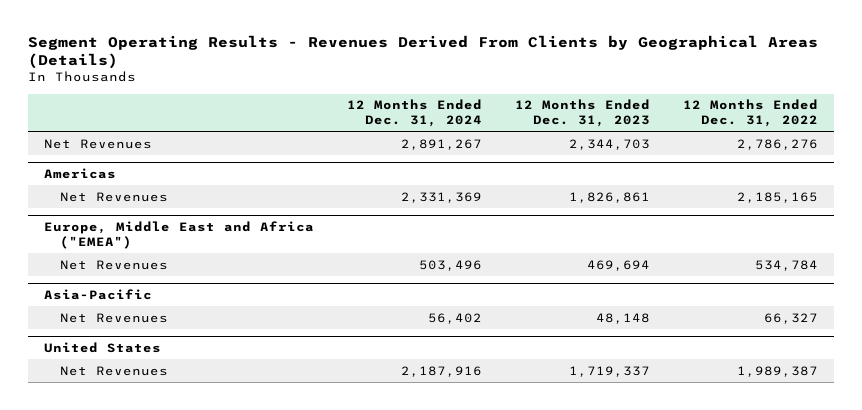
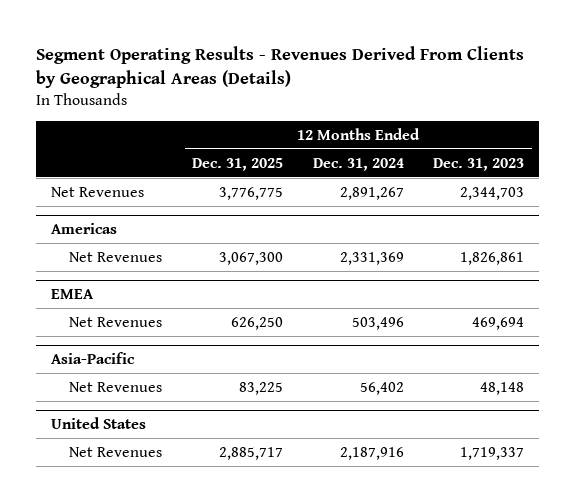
[682,99,818,128] 12 Months Ended Dec. 31, 2022 -> none
none -> [191,157,283,171] Dec. 31, 2025
[44,221,315,250] Europe, Middle East and Africa ("EMEA") -> [51,288,95,299] EMEA

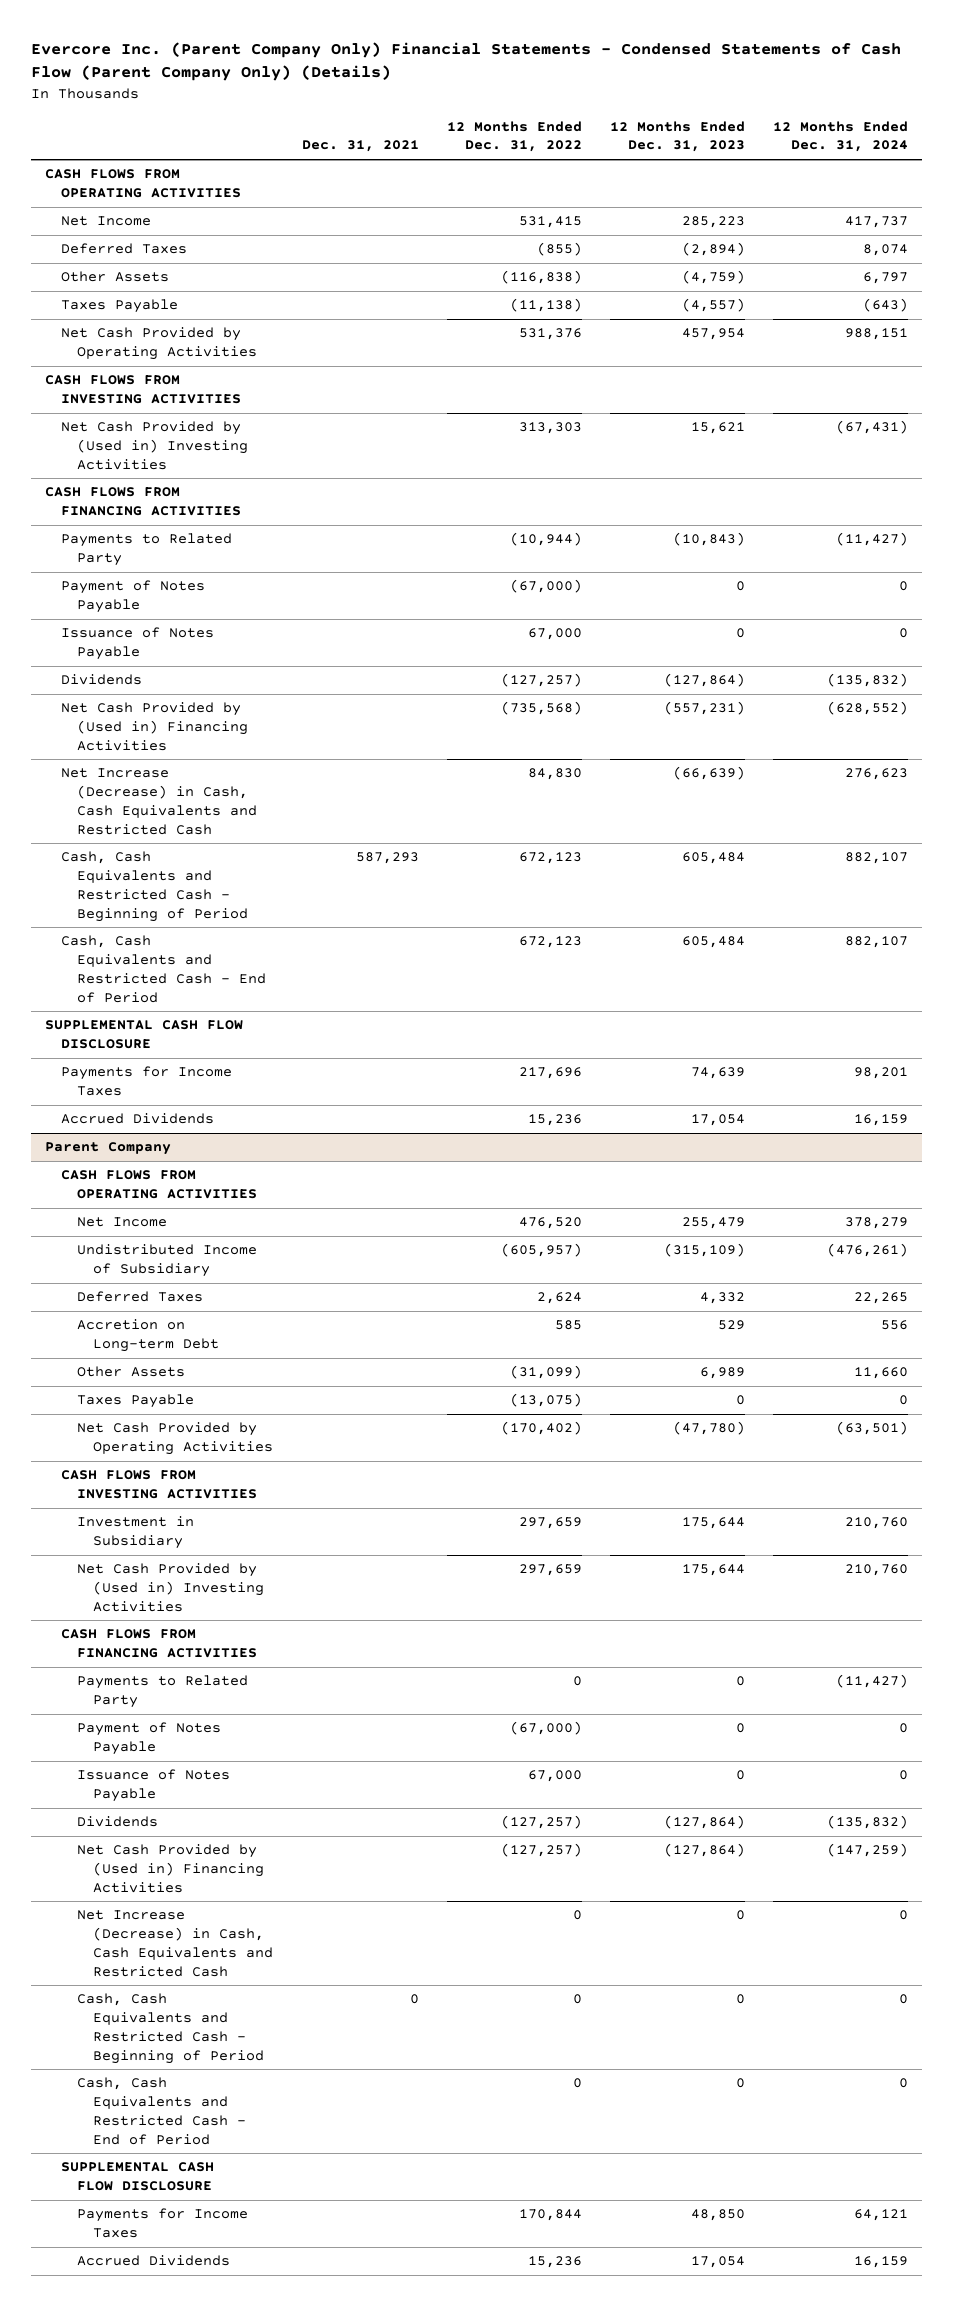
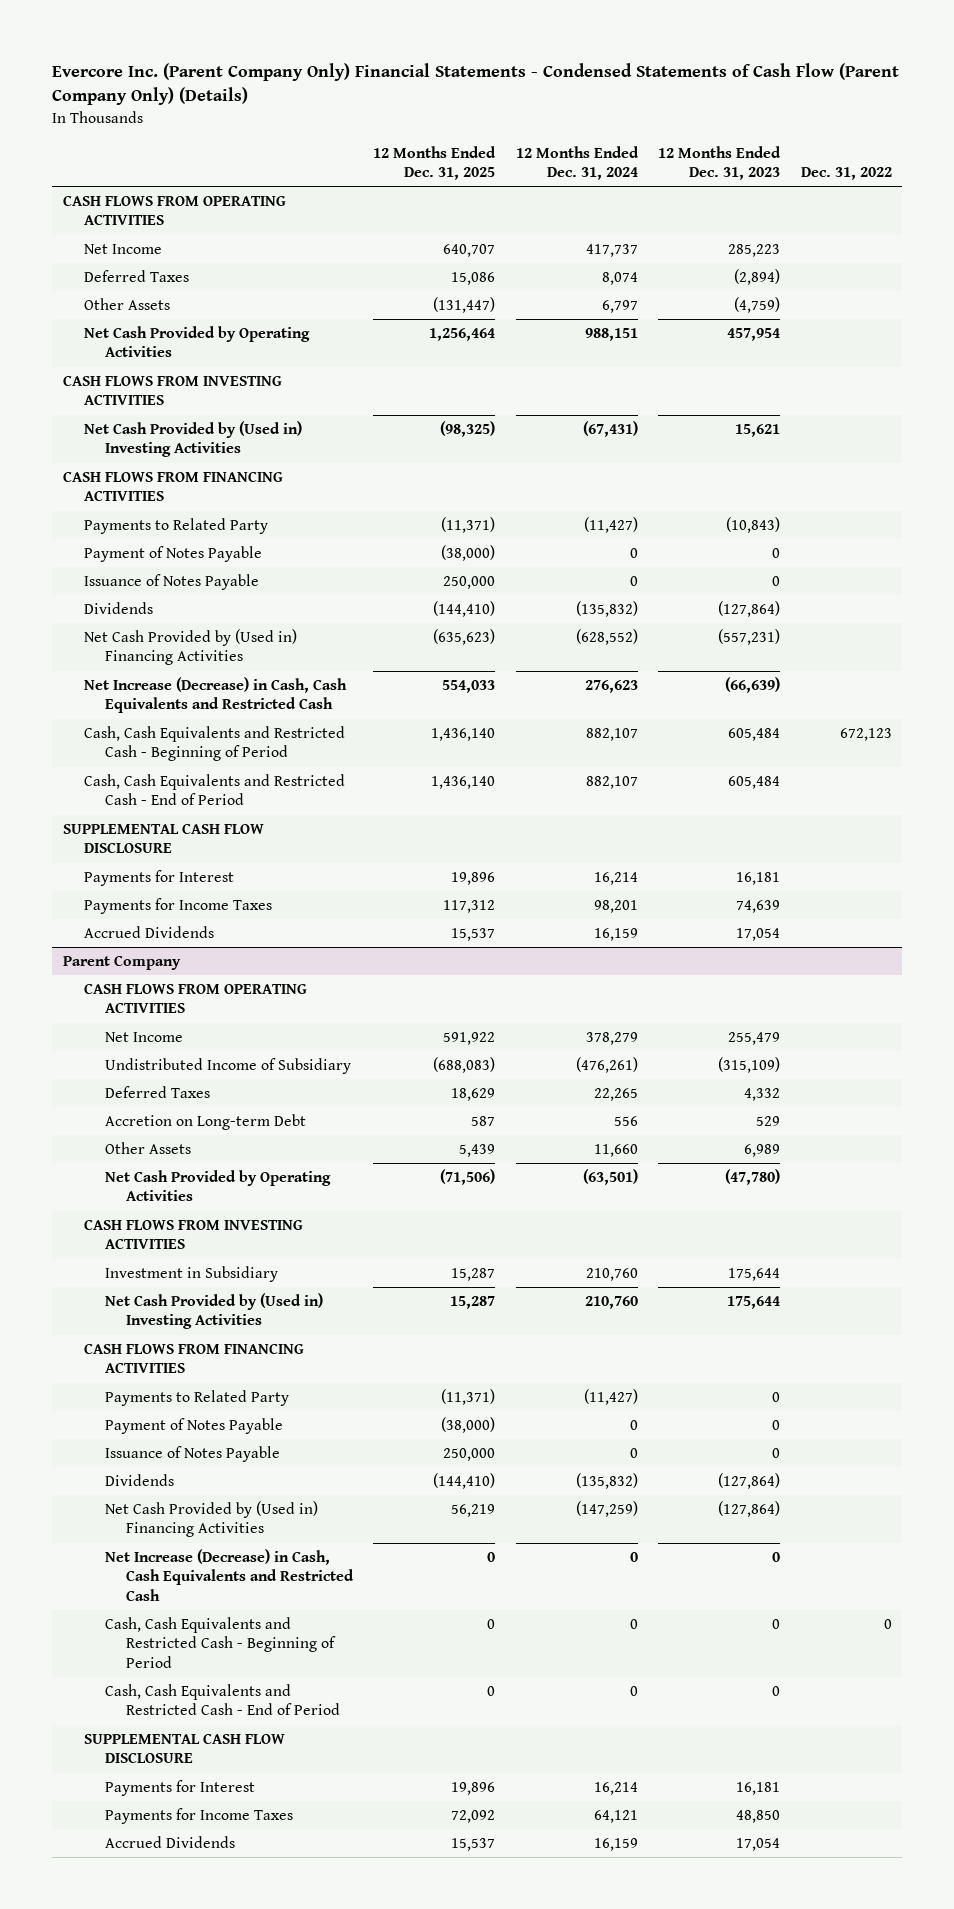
[301,140,419,153] Dec. 31, 2021 -> none
[446,120,582,153] 12 Months Ended Dec. 31, 2022 -> none
none -> [373,145,497,180] 12 Months Ended Dec. 31, 2025
none -> [800,166,892,180] Dec. 31, 2022
[61,299,179,314] Taxes Payable -> none
none -> [83,870,234,887] Payments for Interest
[77,1394,195,1409] Taxes Payable -> none
none -> [104,1780,255,1797] Payments for Interest

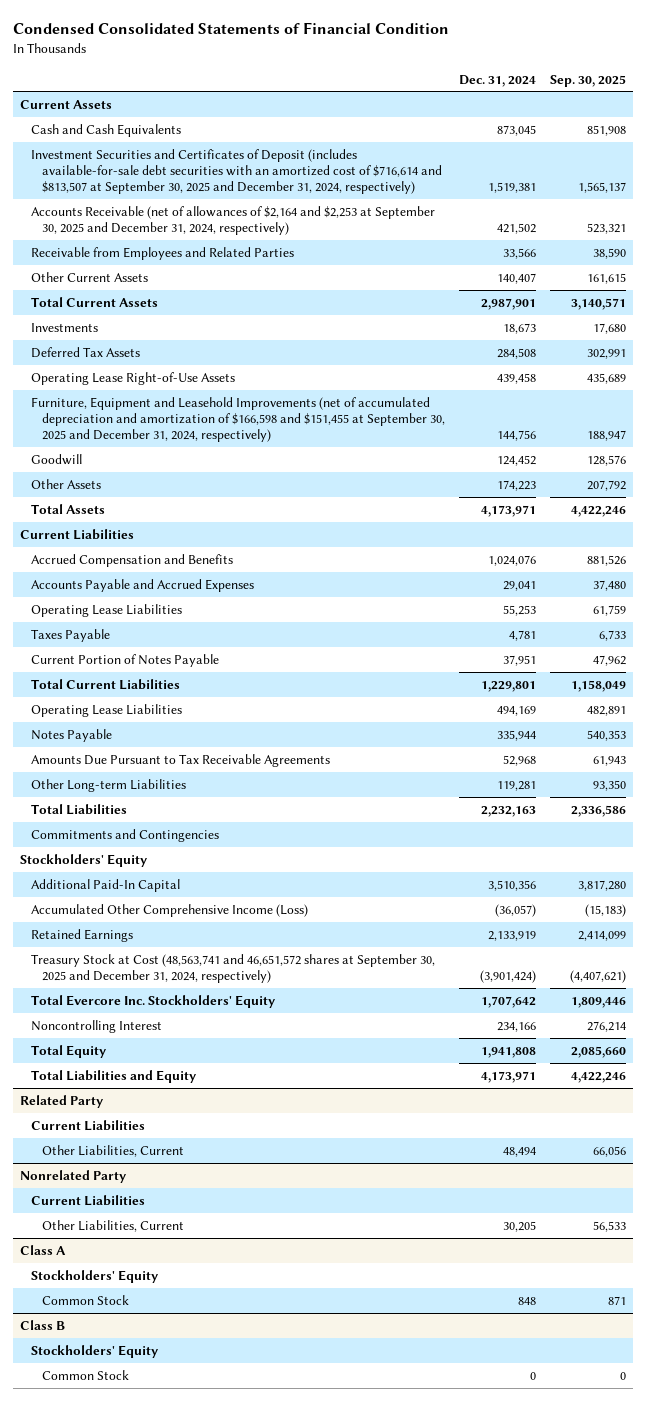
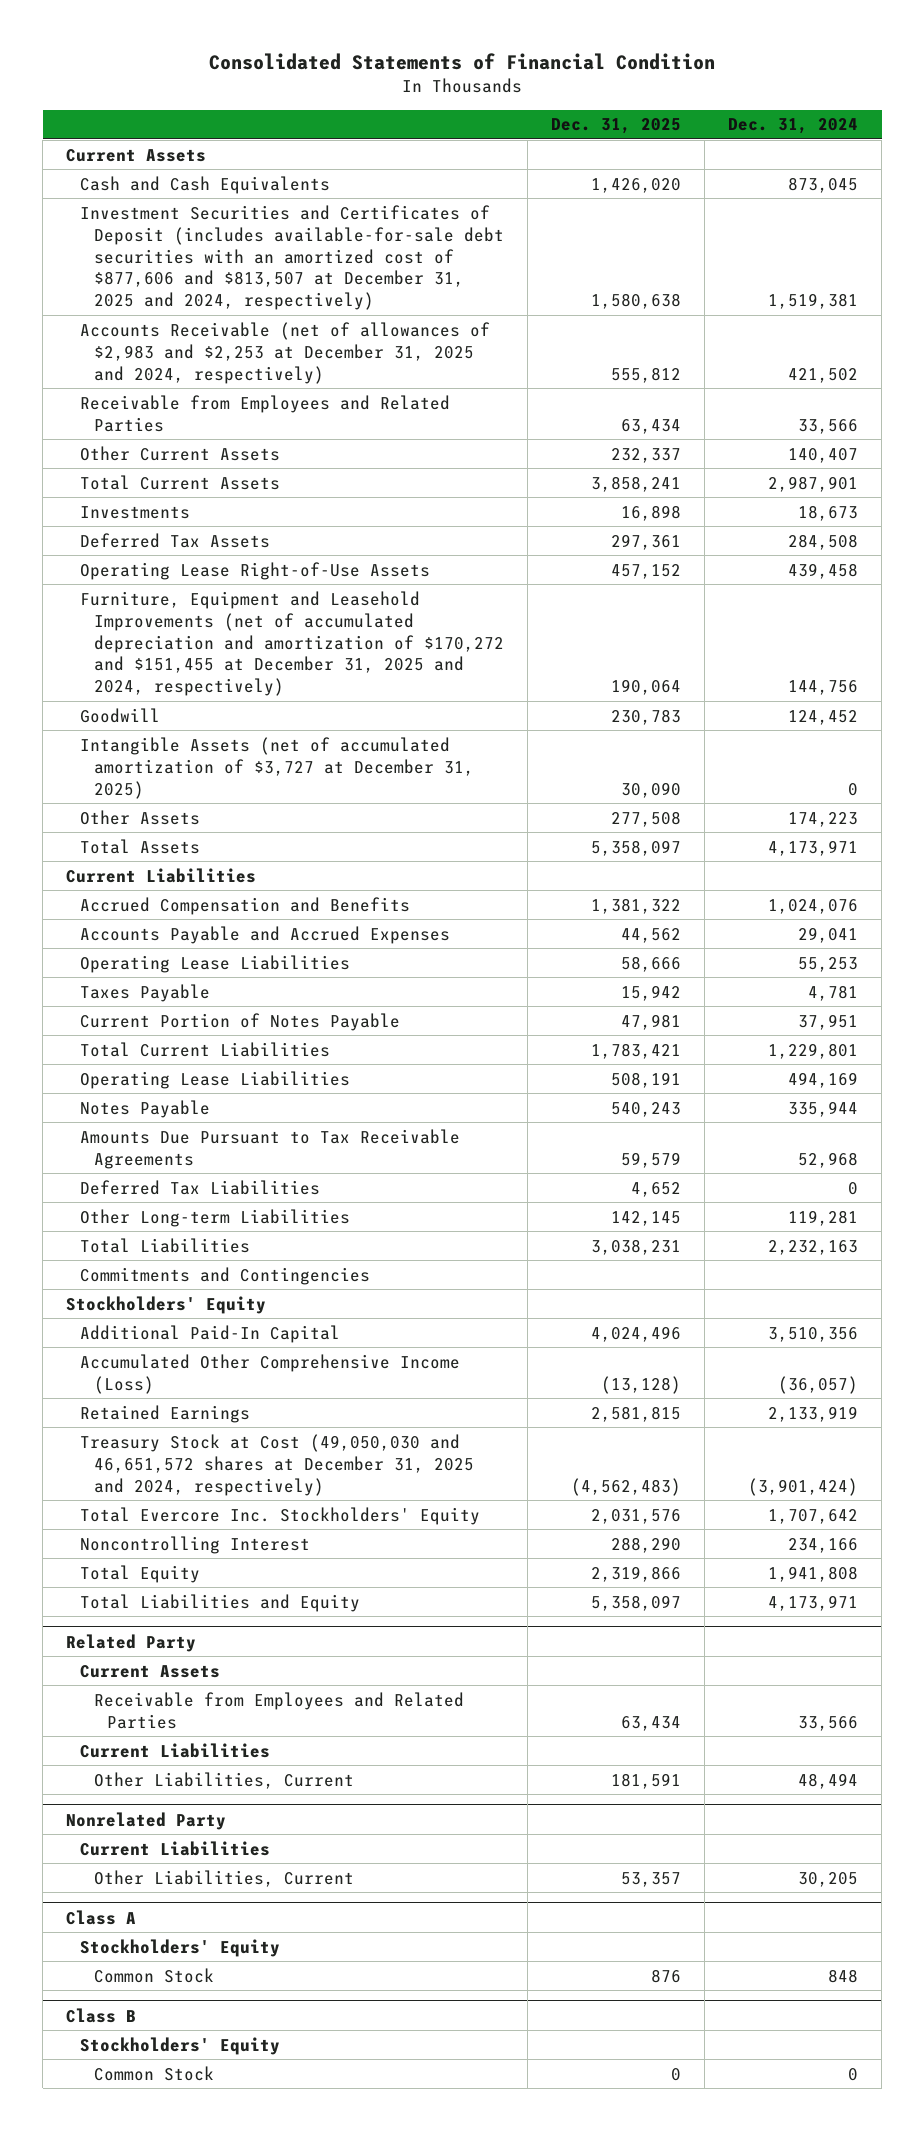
[13,22,450,35] Condensed Consolidated Statements of Financial Condition -> [209,53,716,71] Consolidated Statements of Financial Condition
[550,74,627,87] Sep. 30, 2025 -> none
none -> [550,118,681,135] Dec. 31, 2025
[31,148,443,194] Investment Securities and Certificates of Deposit (includes available-for-sale debt securities with an amortized cost of $716,614 and $813,507 at September 30, 2025 and December 31, 2024, respectively) -> [79,204,504,311] Investment Securities and Certificates of Deposit (includes available-for-sale debt securities with an amortized cost of $877,606 and $813,507 at December 31, 2025 and 2024, respectively)
[31,205,436,235] Accounts Receivable (net of allowances of $2,164 and $2,253 at September 30, 2025 and December 31, 2024, respectively) -> [79,321,490,384] Accounts Receivable (net of allowances of $2,983 and $2,253 at December 31, 2025 and 2024, respectively)
[31,396,446,442] Furniture, Equipment and Leasehold Improvements (net of accumulated depreciation and amortization of $166,598 and $151,455 at September 30, 2025 and December 31, 2024, respectively) -> [79,590,504,697] Furniture, Equipment and Leasehold Improvements (net of accumulated depreciation and amortization of $170,272 and $151,455 at December 31, 2025 and 2024, respectively)
none -> [79,736,474,799] Intangible Assets (net of accumulated amortization of $3,727 at December 31, 2025)
none -> [79,1179,320,1195] Deferred Tax Liabilities
[31,953,436,983] Treasury Stock at Cost (48,563,741 and 46,651,572 shares at September 30, 2025 and December 31, 2024, respectively) -> [79,1433,474,1496] Treasury Stock at Cost (49,050,030 and 46,651,572 shares at December 31, 2025 and 2024, respectively)
none -> [79,1664,220,1678] Current Assets
none -> [93,1691,464,1729] Receivable from Employees and Related Parties

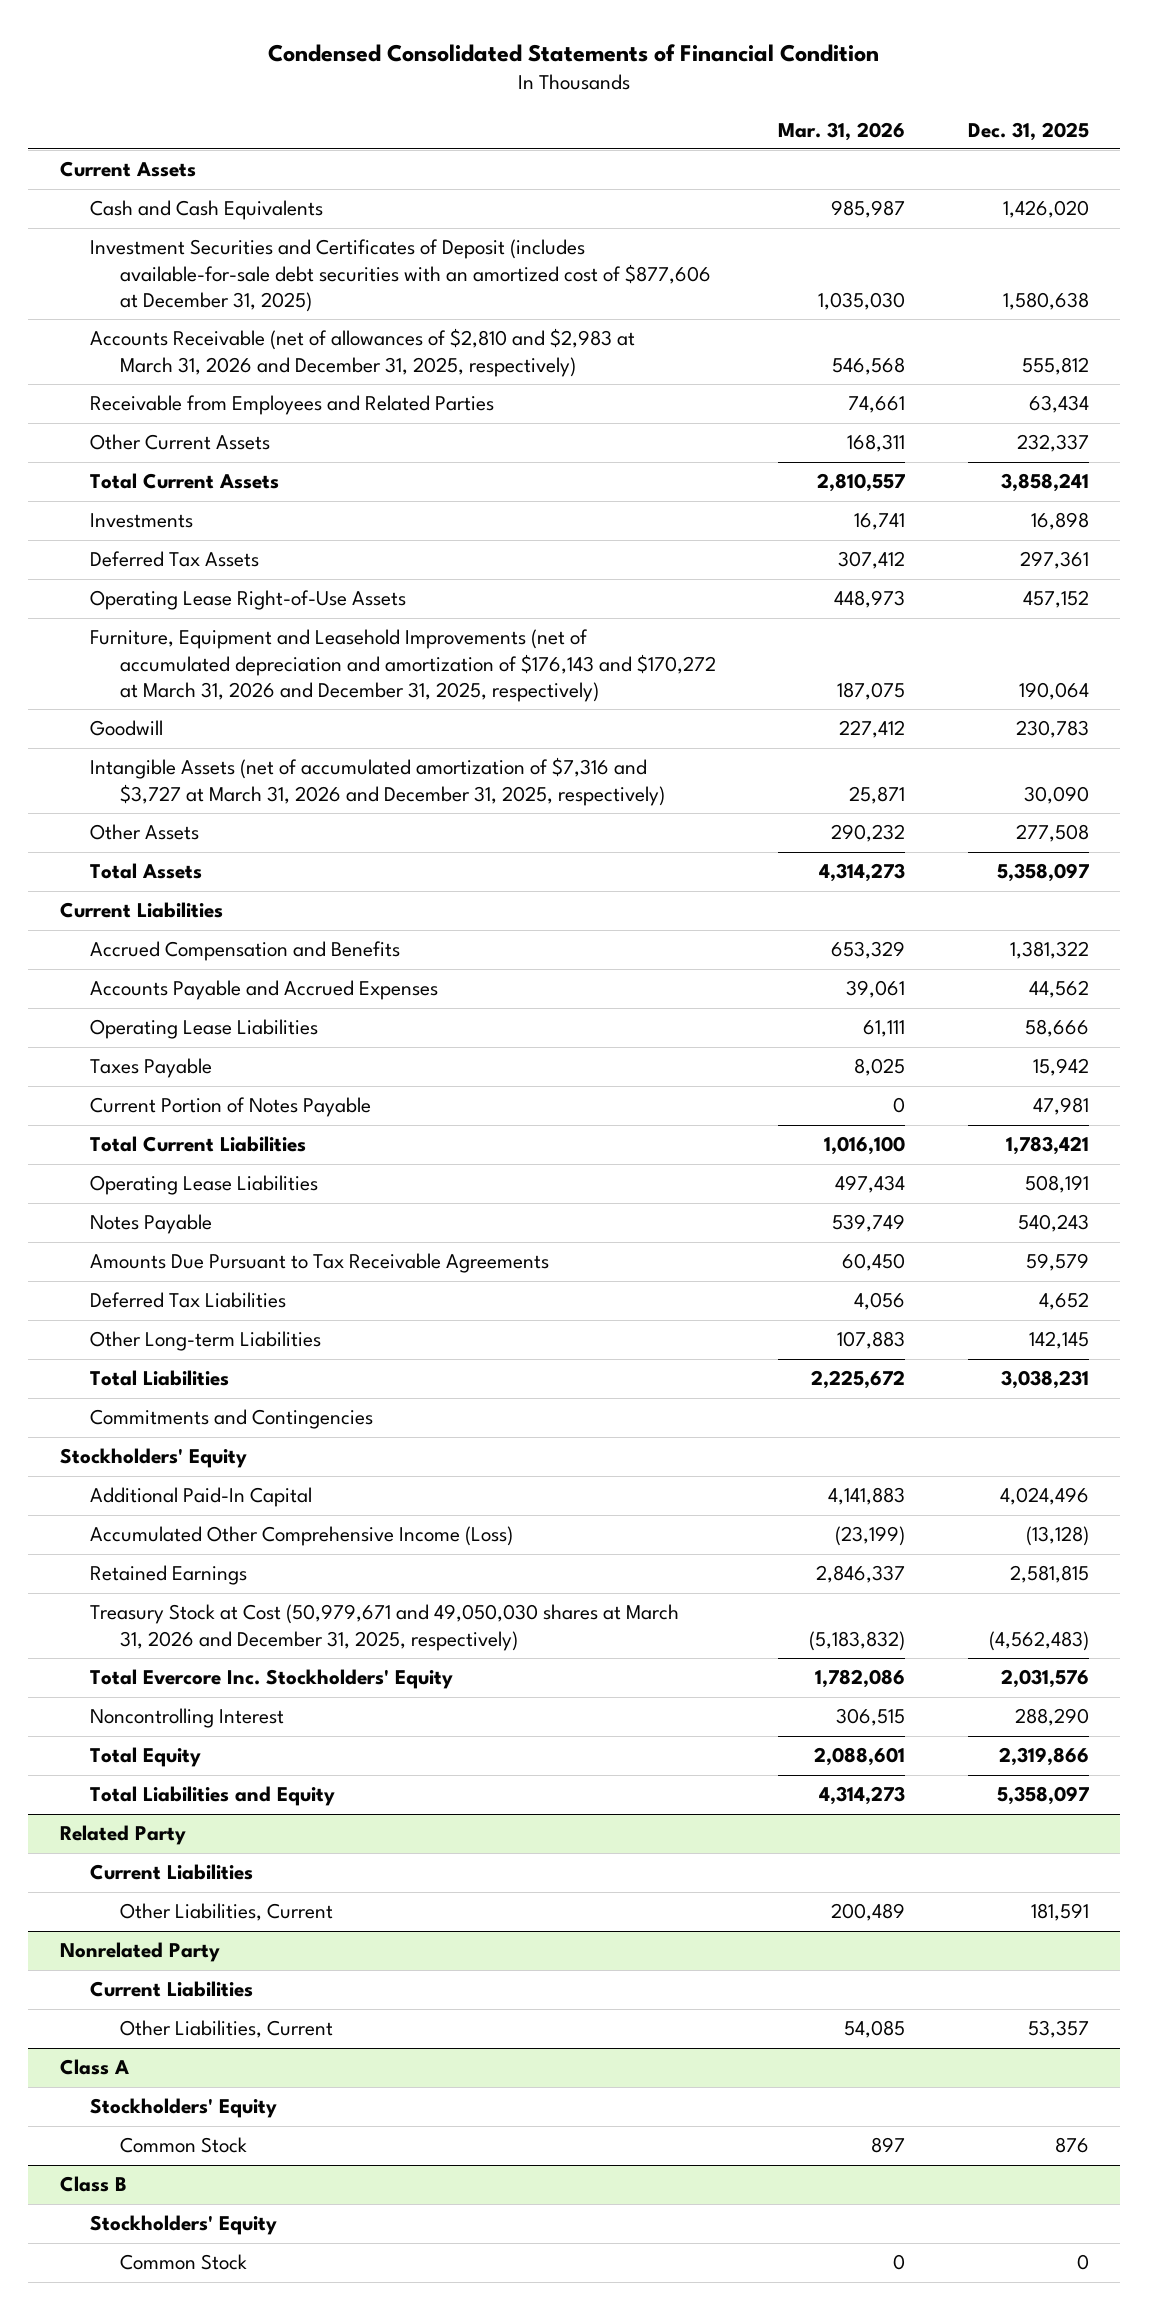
[209,53,716,71] Consolidated Statements of Financial Condition -> [268,44,880,63] Condensed Consolidated Statements of Financial Condition
[727,118,858,135] Dec. 31, 2024 -> none
none -> [778,121,906,141] Mar. 31, 2026
[79,204,504,311] Investment Securities and Certificates of Deposit (includes available-for-sale debt securities with an amortized cost of $877,606 and $813,507 at December 31, 2025 and 2024, respectively) -> [89,239,711,312] Investment Securities and Certificates of Deposit (includes available-for-sale debt securities with an amortized cost of $877,606 at December 31, 2025)
[79,321,490,384] Accounts Receivable (net of allowances of $2,983 and $2,253 at December 31, 2025 and 2024, respectively) -> [89,328,635,377] Accounts Receivable (net of allowances of $2,810 and $2,983 at March 31, 2026 and December 31, 2025, respectively)
[79,590,504,697] Furniture, Equipment and Leasehold Improvements (net of accumulated depreciation and amortization of $170,272 and $151,455 at December 31, 2025 and 2024, respectively) -> [89,629,716,702] Furniture, Equipment and Leasehold Improvements (net of accumulated depreciation and amortization of $176,143 and $170,272 at March 31, 2026 and December 31, 2025, respectively)
[79,736,474,799] Intangible Assets (net of accumulated amortization of $3,727 at December 31, 2025) -> [89,757,665,806] Intangible Assets (net of accumulated amortization of $7,316 and $3,727 at March 31, 2026 and December 31, 2025, respectively)
[79,1433,474,1496] Treasury Stock at Cost (49,050,030 and 46,651,572 shares at December 31, 2025 and 2024, respectively) -> [89,1604,679,1651] Treasury Stock at Cost (50,979,671 and 49,050,030 shares at March 31, 2026 and December 31, 2025, respectively)
[79,1664,220,1678] Current Assets -> none
[93,1691,464,1729] Receivable from Employees and Related Parties -> none

